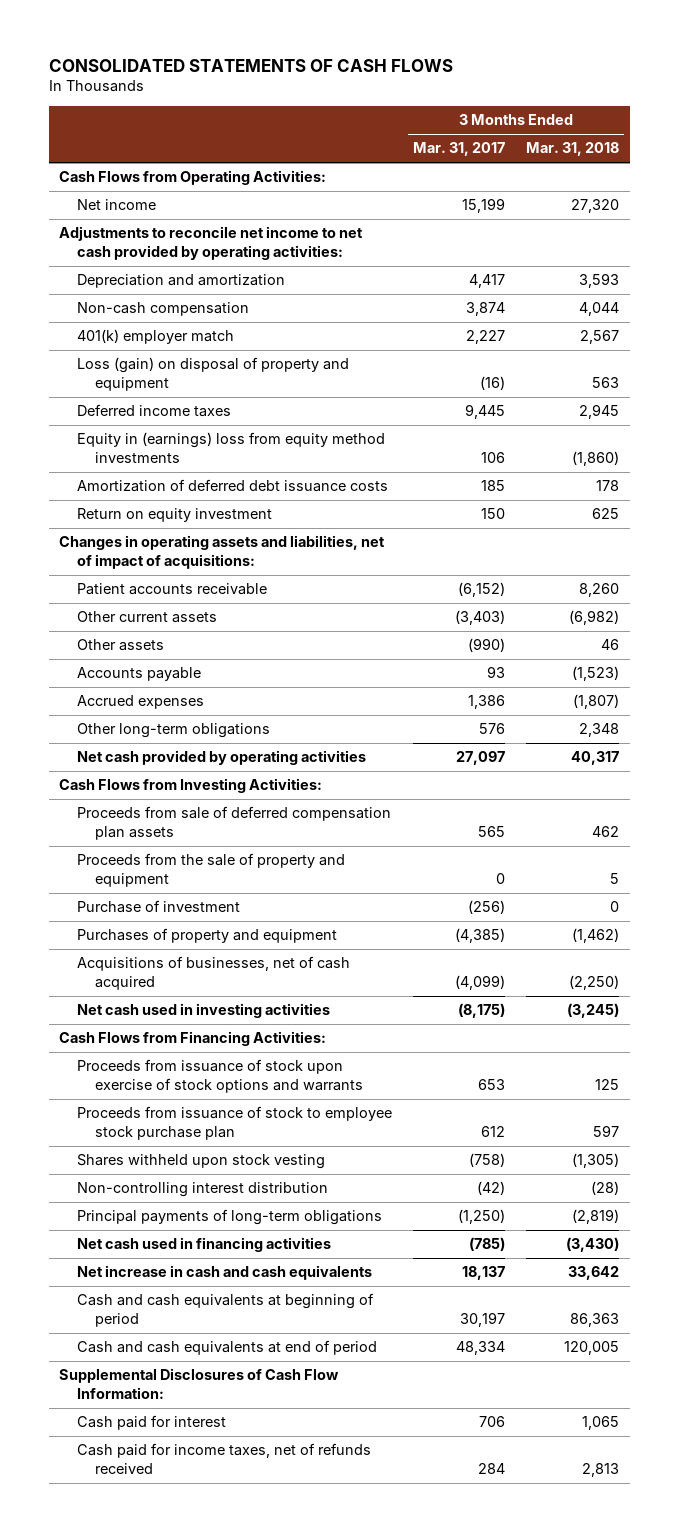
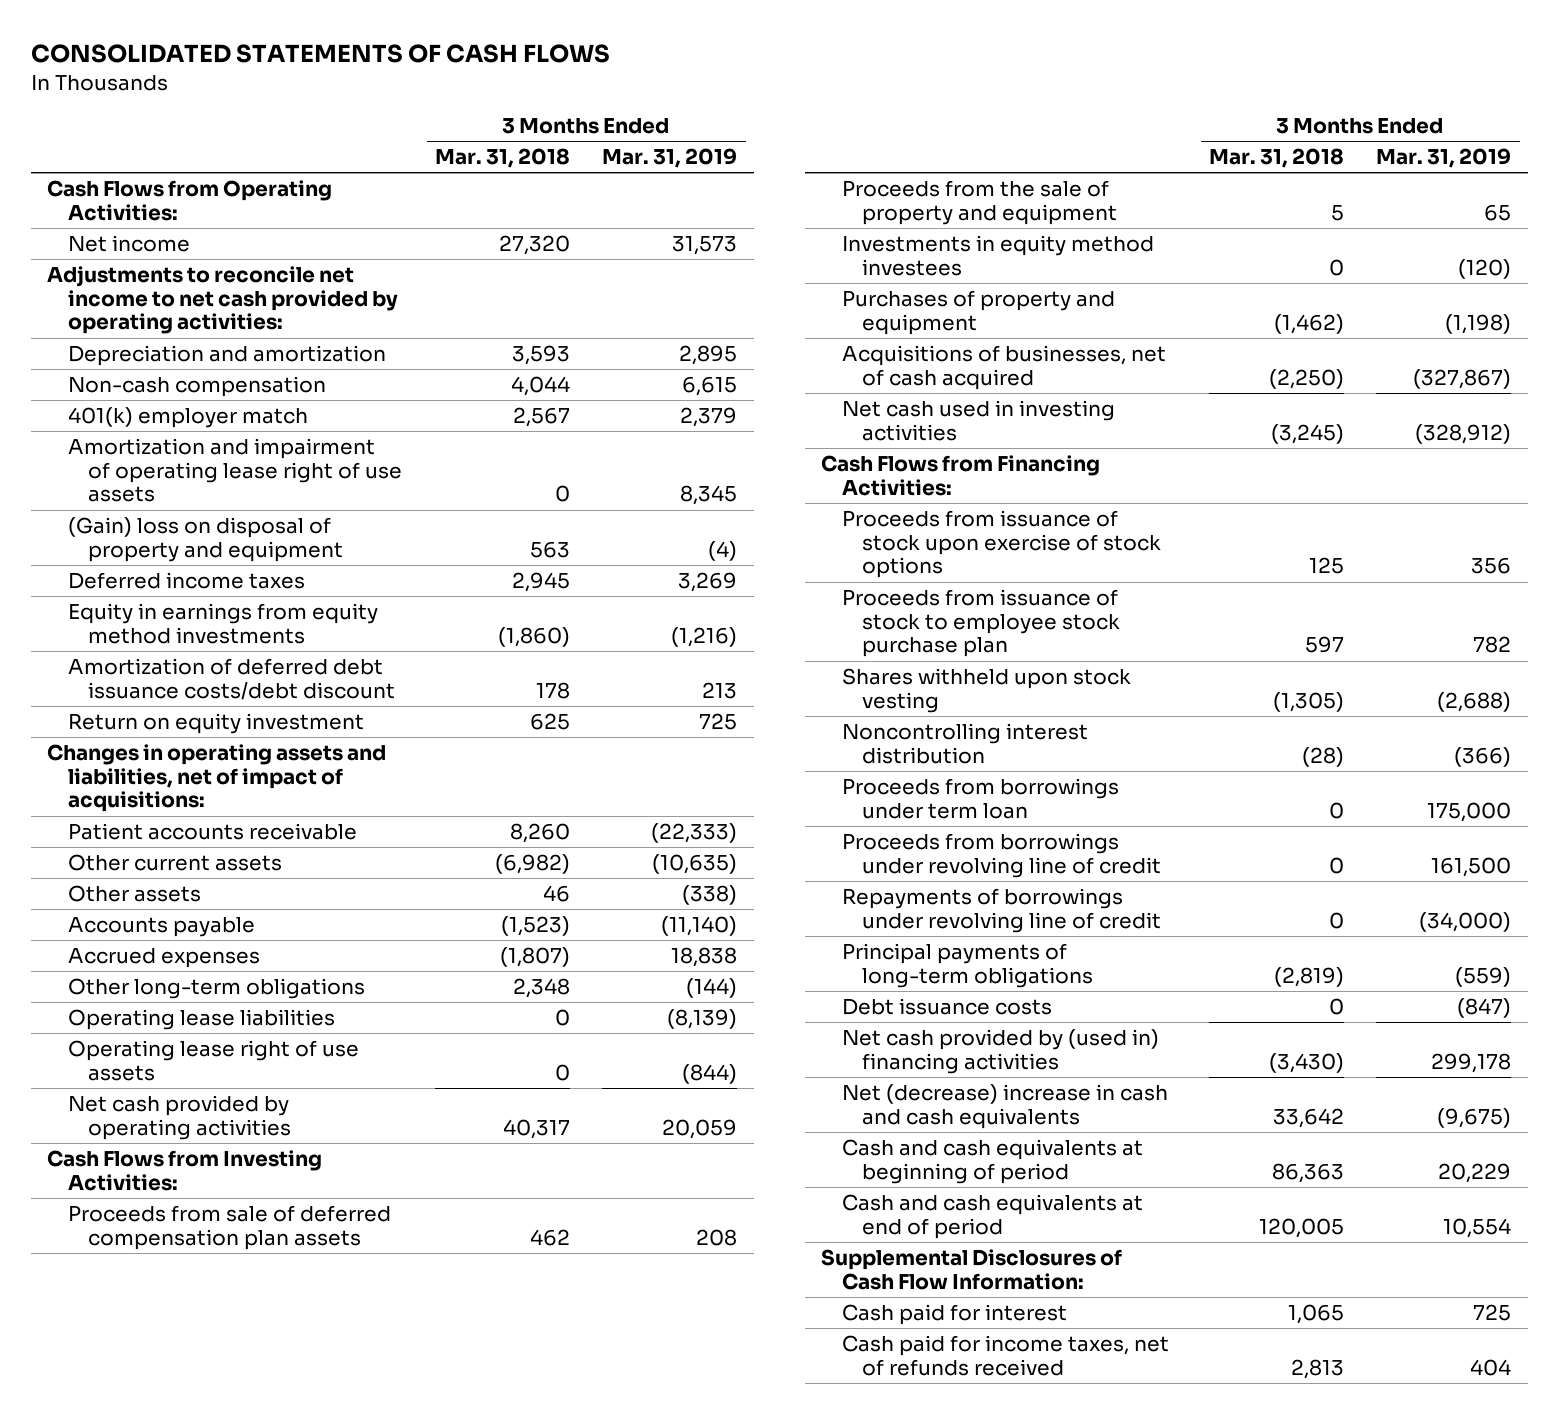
[413,142,506,157] Mar. 31, 2017 -> none
none -> [602,148,738,169] Mar. 31, 2019
none -> [67,438,403,503] Amortization and impairment of operating lease right of use assets
[77,357,350,391] Loss (gain) on disposal of property and equipment -> [67,517,344,562] (Gain) loss on disposal of property and equipment
[77,432,386,463] Equity in (earnings) loss from equity method investments -> [67,603,378,644] Equity in earnings from equity method investments
[77,479,389,493] Amortization of deferred debt issuance costs -> [67,658,396,700] Amortization of deferred debt issuance costs/debt discount
none -> [67,1009,335,1031] Operating lease liabilities
none -> [67,1040,359,1081] Operating lease right of use assets
[77,900,241,914] Purchase of investment -> [841,235,1154,276] Investments in equity method investees
[77,1059,363,1093] Proceeds from issuance of stock upon exercise of stock options and warrants -> [841,510,1162,579] Proceeds from issuance of stock upon exercise of stock options
[77,1182,329,1198] Non-controlling interest distribution -> [841,723,1088,764] Noncontrolling interest distribution
none -> [841,778,1119,819] Proceeds from borrowings under term loan
none -> [841,833,1162,878] Proceeds from borrowings under revolving line of credit
none -> [841,888,1162,933] Repayments of borrowings under revolving line of credit
none -> [841,998,1052,1016] Debt issuance costs
[77,1237,332,1253] Net cash used in financing activities -> [841,1029,1159,1074] Net cash provided by (used in) financing activities
[77,1265,373,1281] Net increase in cash and cash equivalents -> [841,1084,1168,1129] Net (decrease) increase in cash and cash equivalents

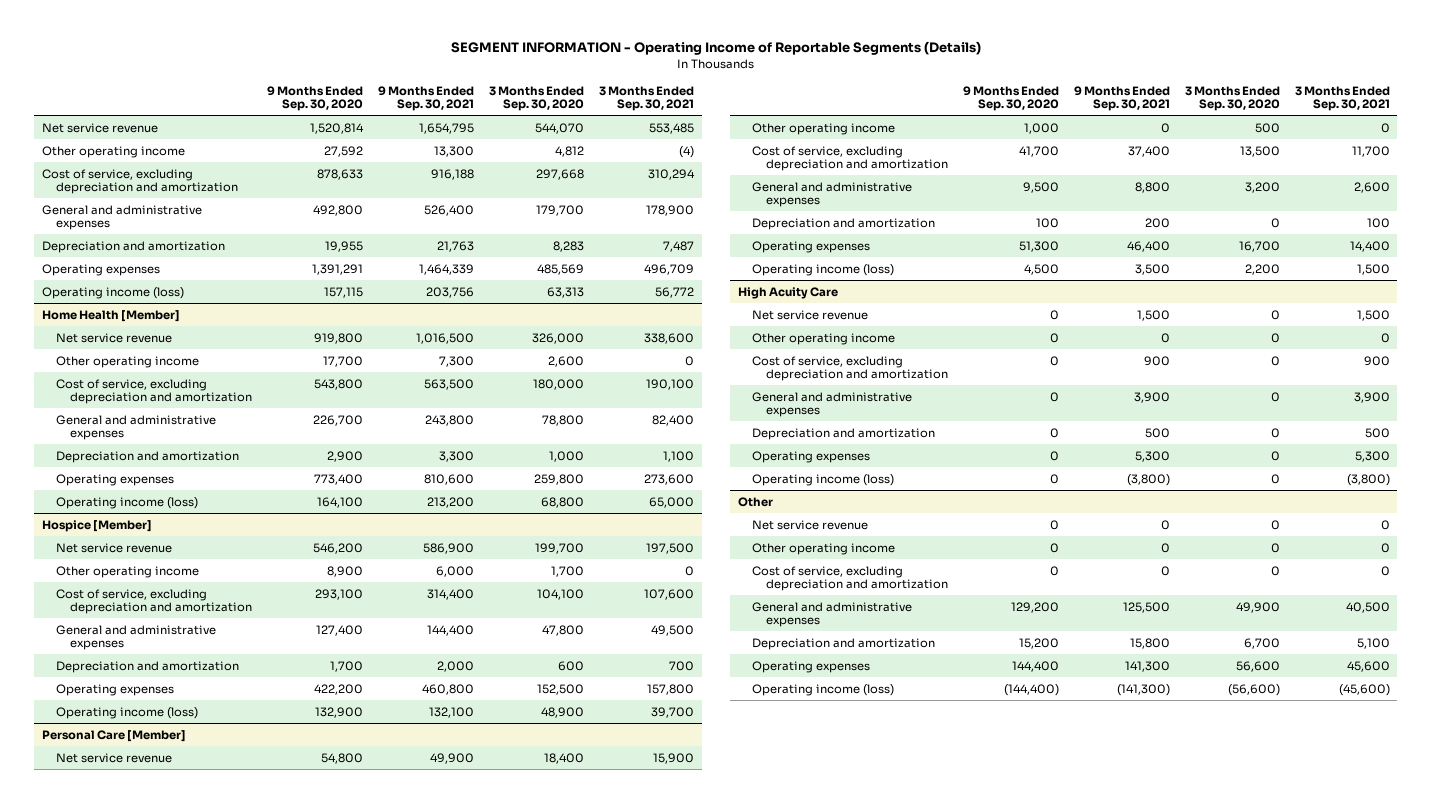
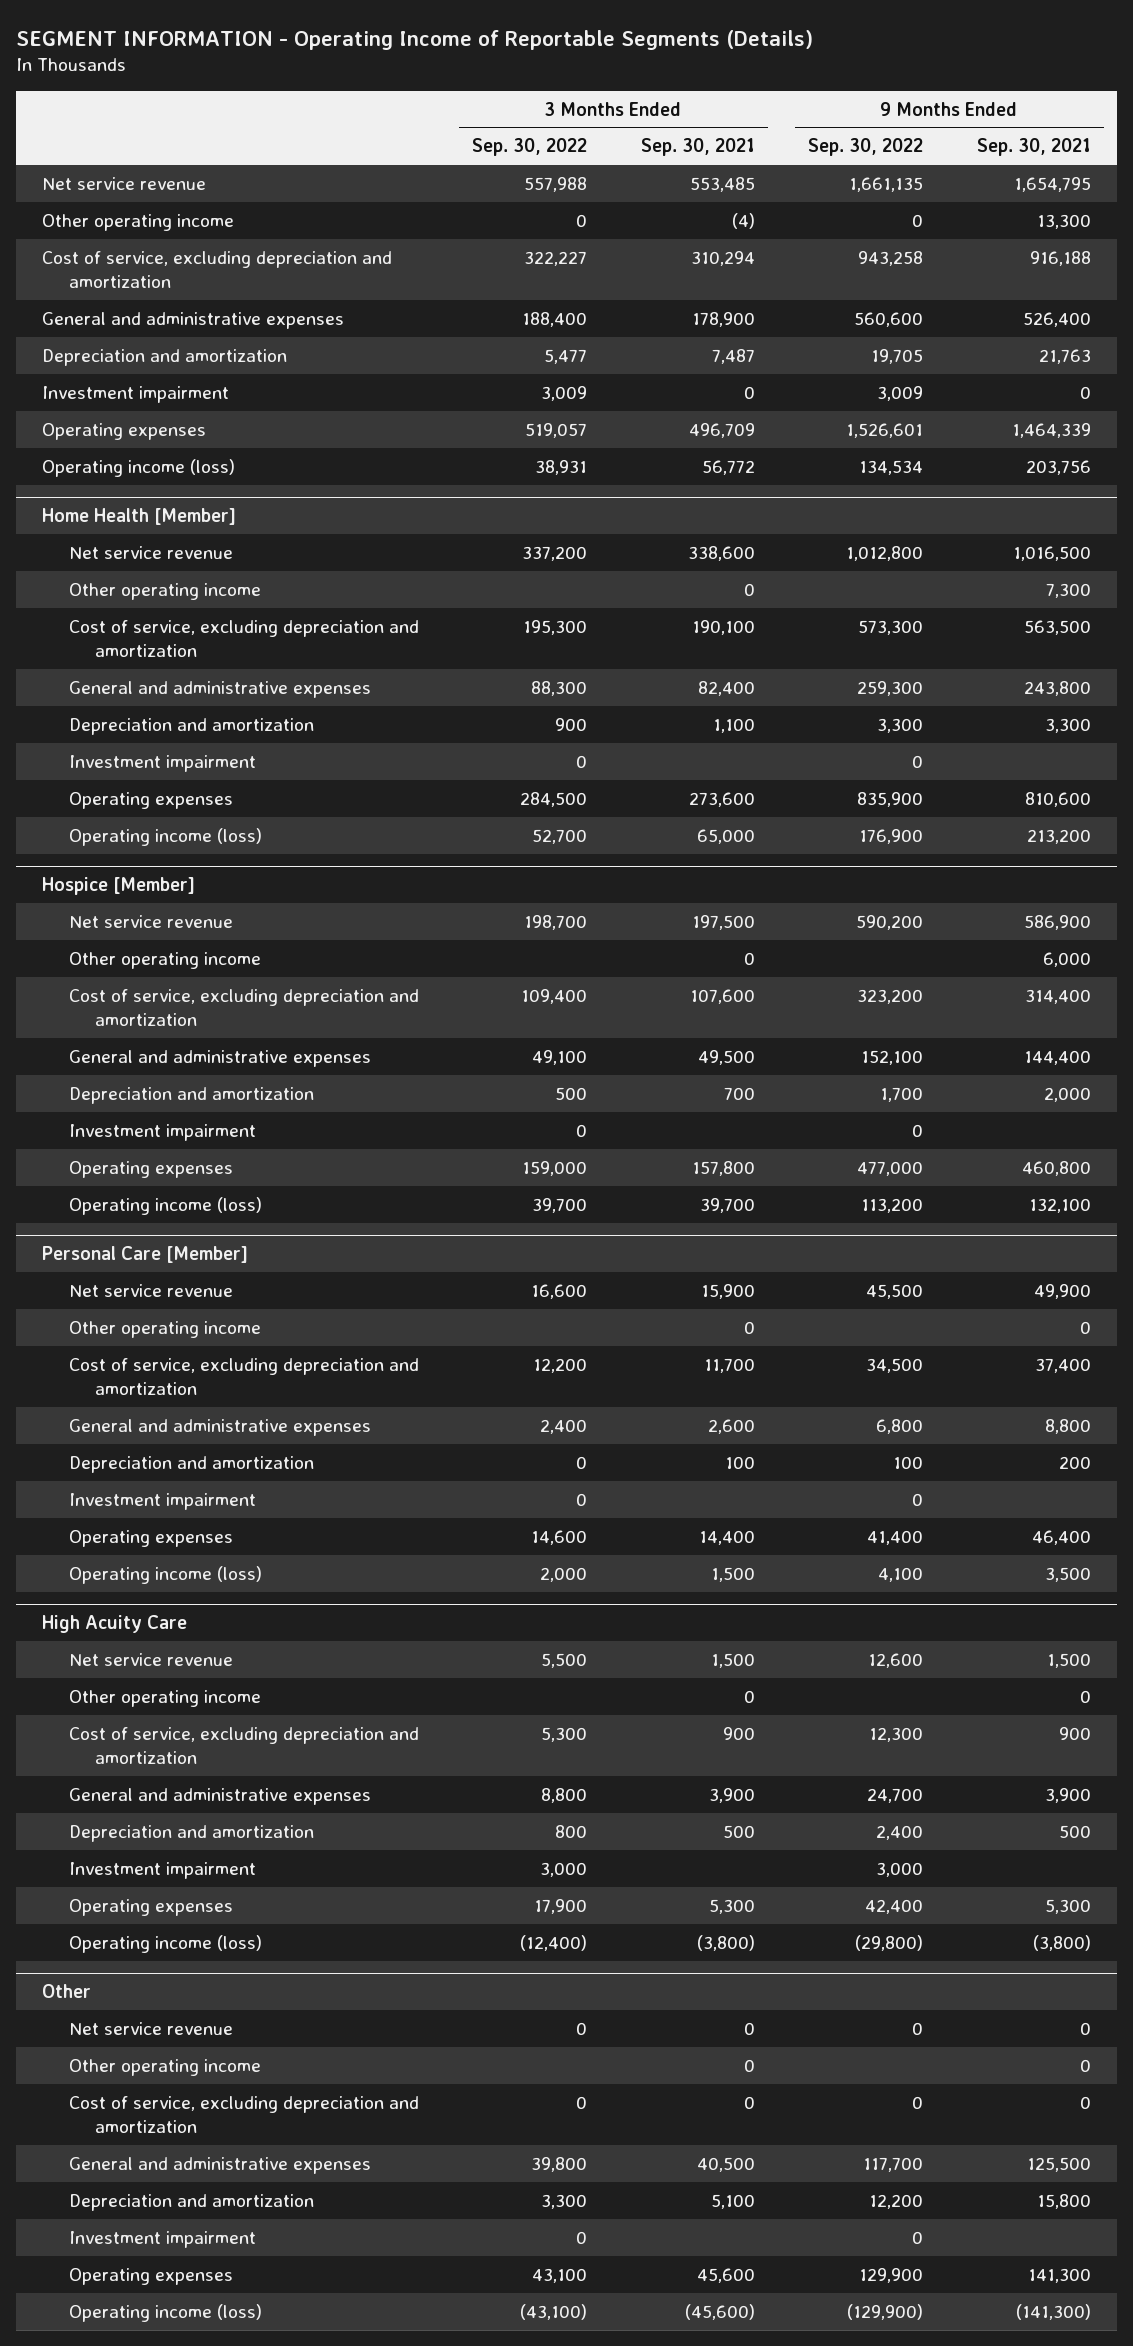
[266,85,363,112] 9 Months Ended Sep. 30, 2020 -> none
[488,85,584,112] 3 Months Ended Sep. 30, 2020 -> none
none -> [472,138,588,157] Sep. 30, 2022
none -> [808,138,924,157] Sep. 30, 2022
none -> [42,385,230,403] Investment impairment
none -> [68,754,256,772] Investment impairment
none -> [68,1123,256,1141] Investment impairment
none -> [68,1492,256,1510] Investment impairment
none -> [68,1861,256,1879] Investment impairment
none -> [68,2230,256,2248] Investment impairment

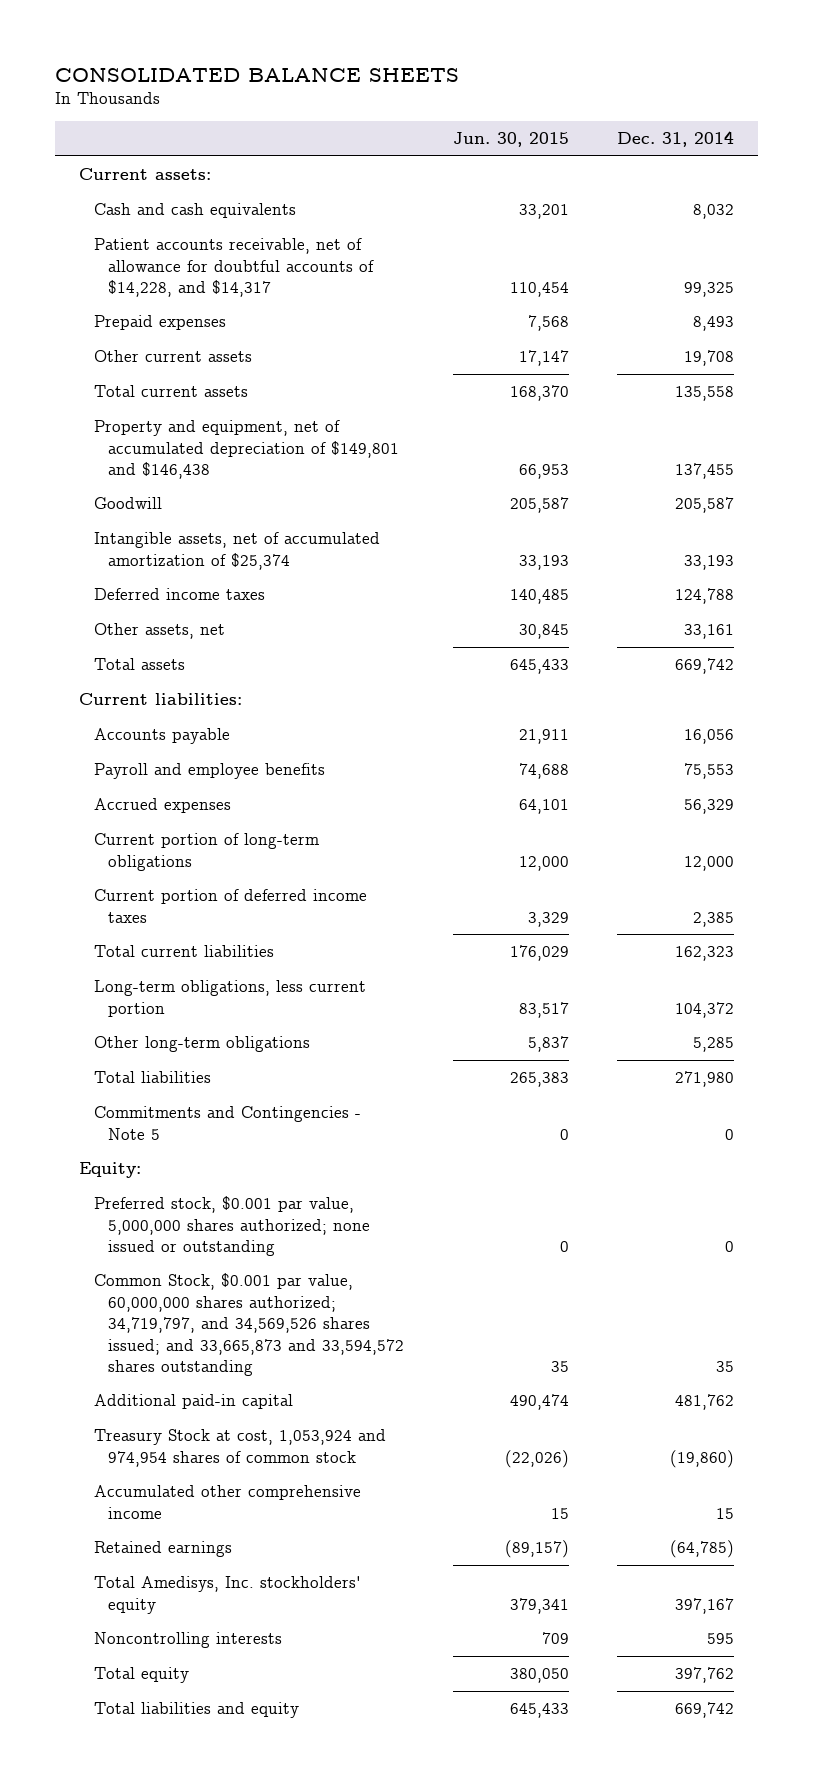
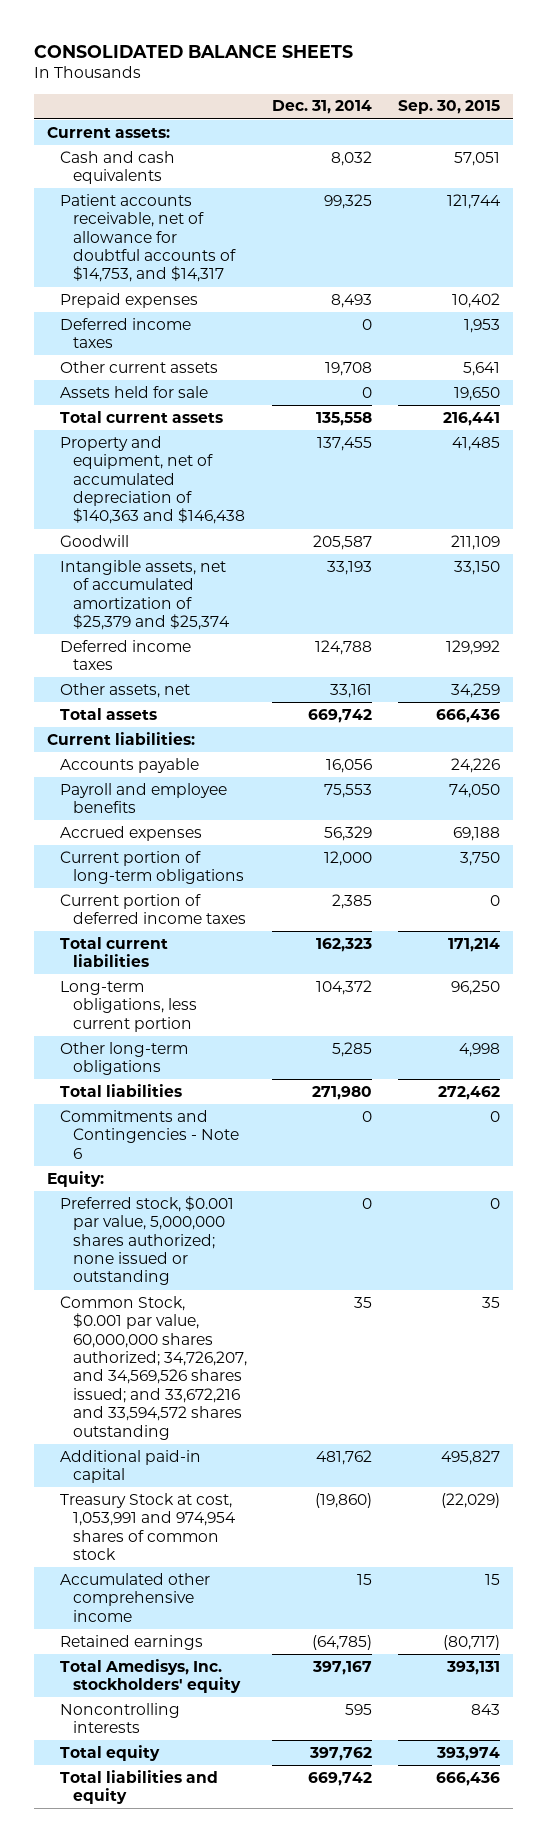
[452,132,569,148] Jun. 30, 2015 -> none
none -> [398,100,501,115] Sep. 30, 2015
[93,238,375,298] Patient accounts receivable, net of allowance for doubtful accounts of $14,228, and $14,317 -> [59,193,236,283] Patient accounts receivable, net of allowance for doubtful accounts of $14,753, and $14,317
none -> [59,317,191,349] Deferred income taxes
none -> [59,385,208,398] Assets held for sale
[93,420,400,480] Property and equipment, net of accumulated depreciation of $149,801 and $146,438 -> [59,435,245,525] Property and equipment, net of accumulated depreciation of $140,363 and $146,438
[93,532,380,570] Intangible assets, net of accumulated amortization of $25,374 -> [59,559,230,631] Intangible assets, net of accumulated amortization of $25,379 and $25,374
[93,1106,361,1140] Commitments and Contingencies - Note 5 -> [59,1109,239,1159] Commitments and Contingencies - Note 6
[93,1273,405,1376] Common Stock, $0.001 par value, 60,000,000 shares authorized; 34,719,797, and 34,569,526 shares issued; and 33,665,873 and 33,594,572 shares outstanding -> [59,1295,247,1440] Common Stock, $0.001 par value, 60,000,000 shares authorized; 34,726,207, and 34,569,526 shares issued; and 33,672,216 and 33,594,572 shares outstanding
[93,1429,386,1467] Treasury Stock at cost, 1,053,924 and 974,954 shares of common stock -> [59,1492,236,1561] Treasury Stock at cost, 1,053,991 and 974,954 shares of common stock

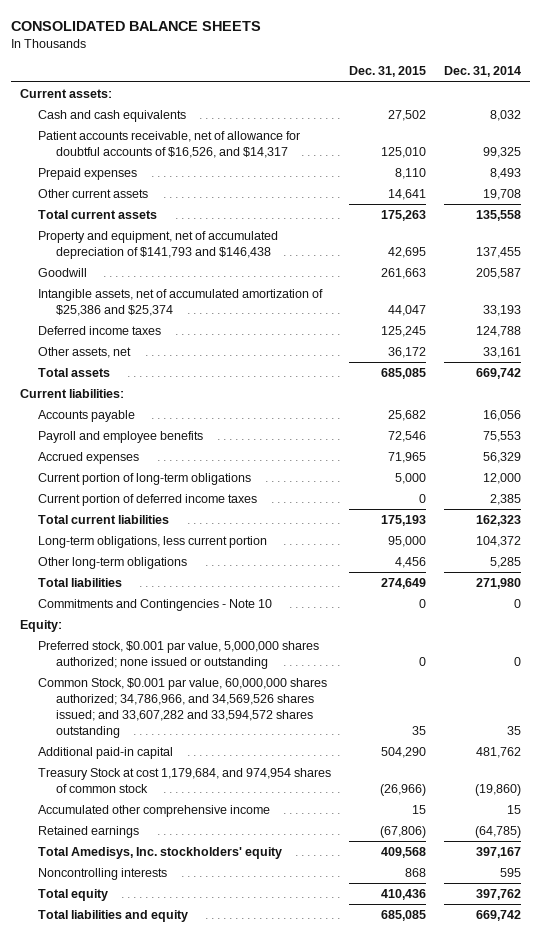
[398,100,501,115] Sep. 30, 2015 -> none
none -> [348,66,426,78] Dec. 31, 2015
[59,193,236,283] Patient accounts receivable, net of allowance for doubtful accounts of $14,753, and $14,317 -> [37,130,300,159] Patient accounts receivable, net of allowance for doubtful accounts of $16,526, and $14,317
[59,317,191,349] Deferred income taxes -> none
[59,385,208,398] Assets held for sale -> none
[59,435,245,525] Property and equipment, net of accumulated depreciation of $140,363 and $146,438 -> [37,230,278,260] Property and equipment, net of accumulated depreciation of $141,793 and $146,438
[59,559,230,631] Intangible assets, net of accumulated amortization of $25,379 and $25,374 -> [37,288,323,317] Intangible assets, net of accumulated amortization of $25,386 and $25,374
[59,1109,239,1159] Commitments and Contingencies - Note 6 -> [37,598,272,611] Commitments and Contingencies - Note 10
[59,1295,247,1440] Common Stock, $0.001 par value, 60,000,000 shares authorized; 34,726,207, and 34,569,526 shares issued; and 33,672,216 and 33,594,572 shares outstanding -> [37,677,327,739] Common Stock, $0.001 par value, 60,000,000 shares authorized; 34,786,966, and 34,569,526 shares issued; and 33,607,282 and 33,594,572 shares outstanding
[59,1492,236,1561] Treasury Stock at cost, 1,053,991 and 974,954 shares of common stock -> [37,767,331,794] Treasury Stock at cost 1,179,684, and 974,954 shares of common stock

